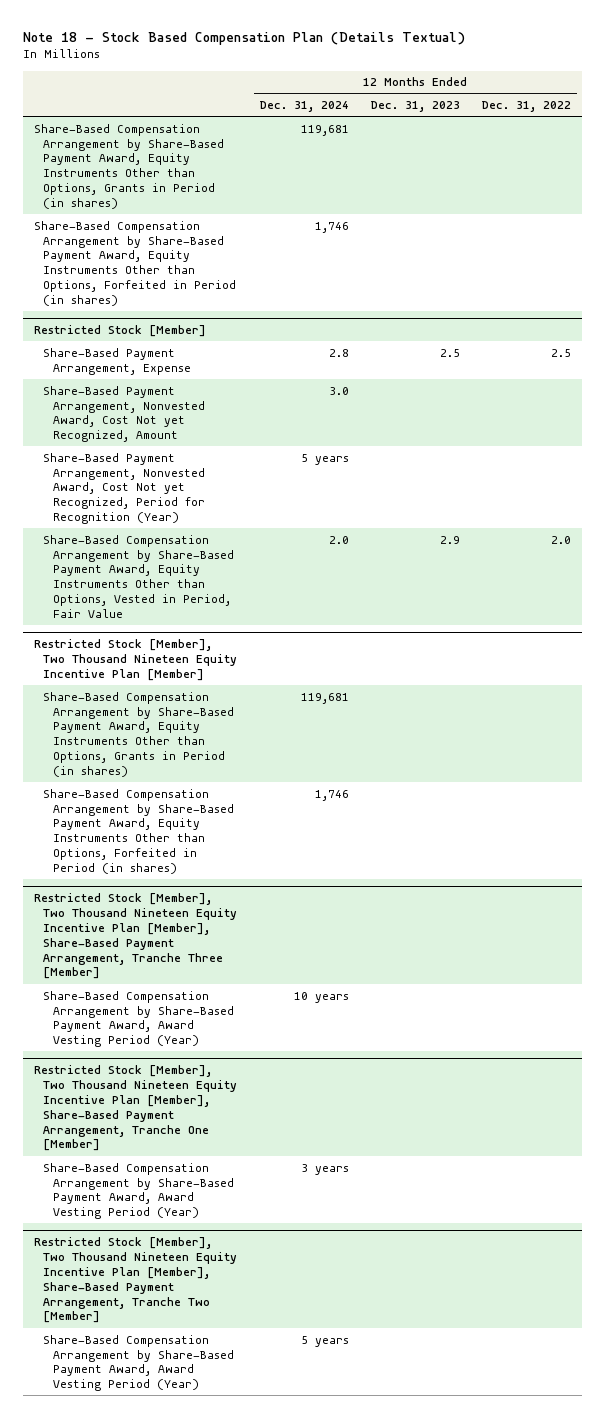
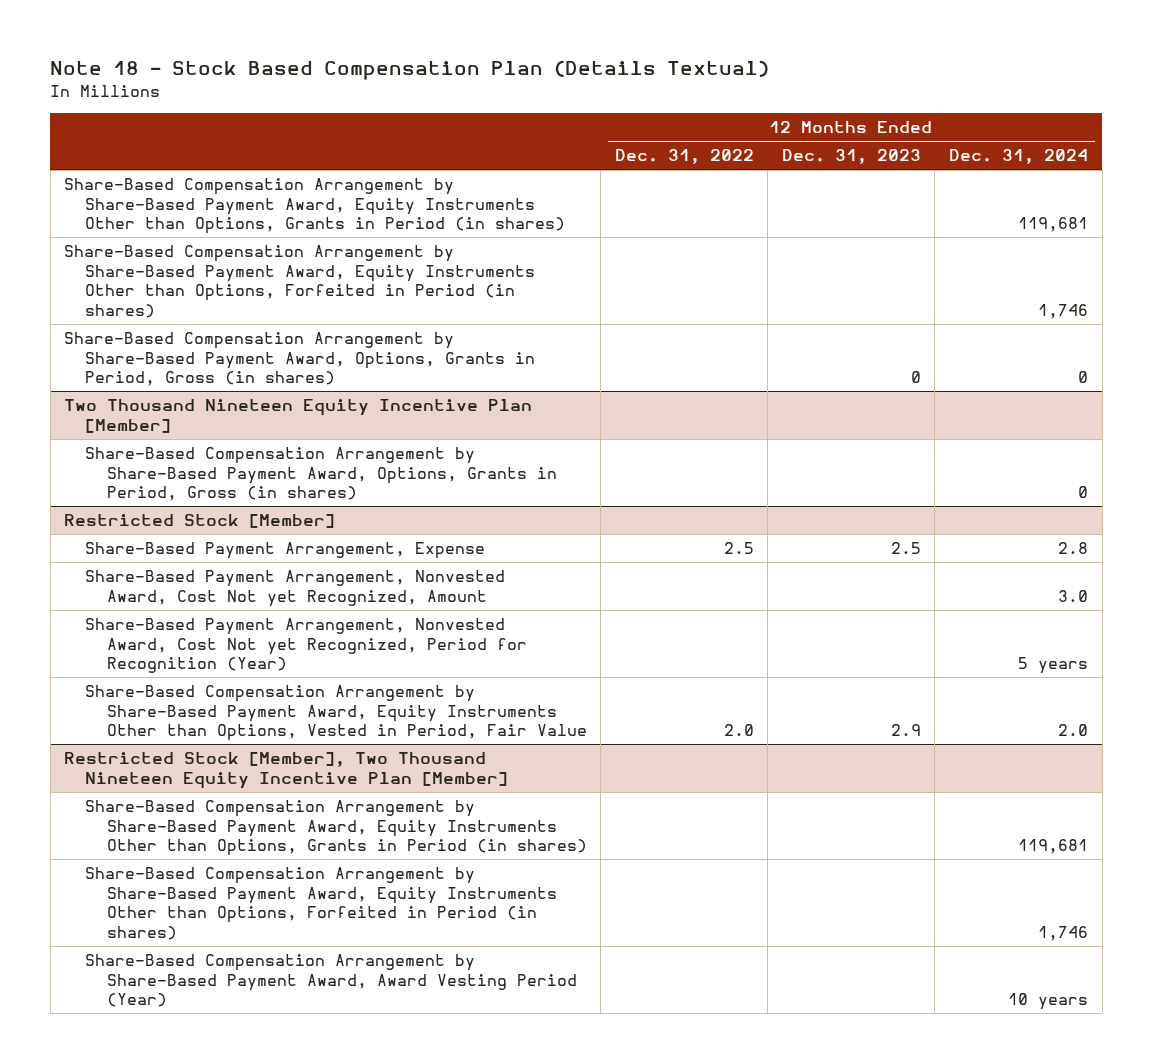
none -> [64,332,536,387] Share-Based Compensation Arrangement by Share-Based Payment Award, Options, Grants in Period, Gross (in shares)
none -> [64,399,533,433] Two Thousand Nineteen Equity Incentive Plan [Member]
none -> [85,447,557,502] Share-Based Compensation Arrangement by Share-Based Payment Award, Options, Grants in Period, Gross (in shares)
[34,893,238,980] Restricted Stock [Member], Two Thousand Nineteen Equity Incentive Plan [Member], Share-Based Payment Arrangement, Tranche Three [Member] -> none
[34,1065,238,1152] Restricted Stock [Member], Two Thousand Nineteen Equity Incentive Plan [Member], Share-Based Payment Arrangement, Tranche One [Member] -> none
[43,1162,234,1220] Share-Based Compensation Arrangement by Share-Based Payment Award, Award Vesting Period (Year) -> none
[34,1237,238,1324] Restricted Stock [Member], Two Thousand Nineteen Equity Incentive Plan [Member], Share-Based Payment Arrangement, Tranche Two [Member] -> none
[43,1334,234,1392] Share-Based Compensation Arrangement by Share-Based Payment Award, Award Vesting Period (Year) -> none

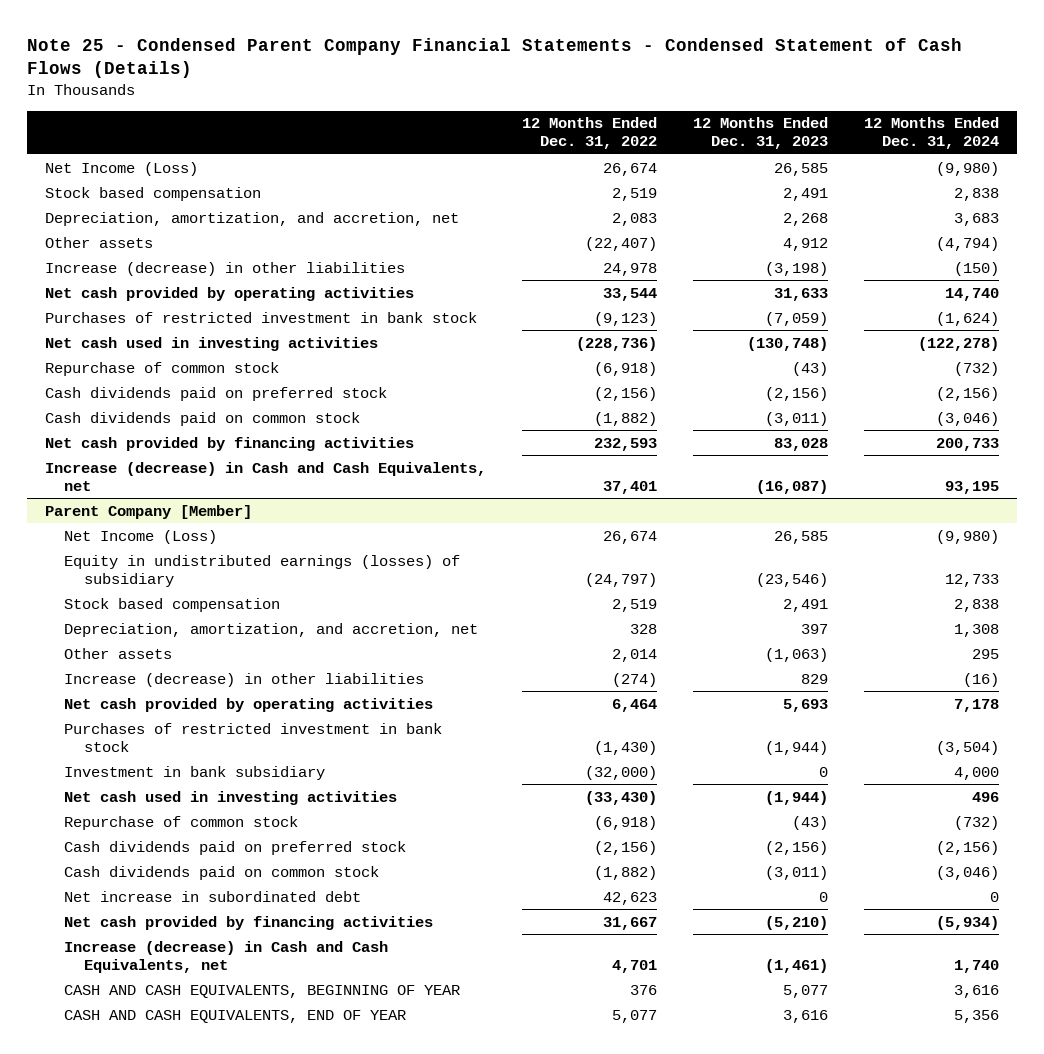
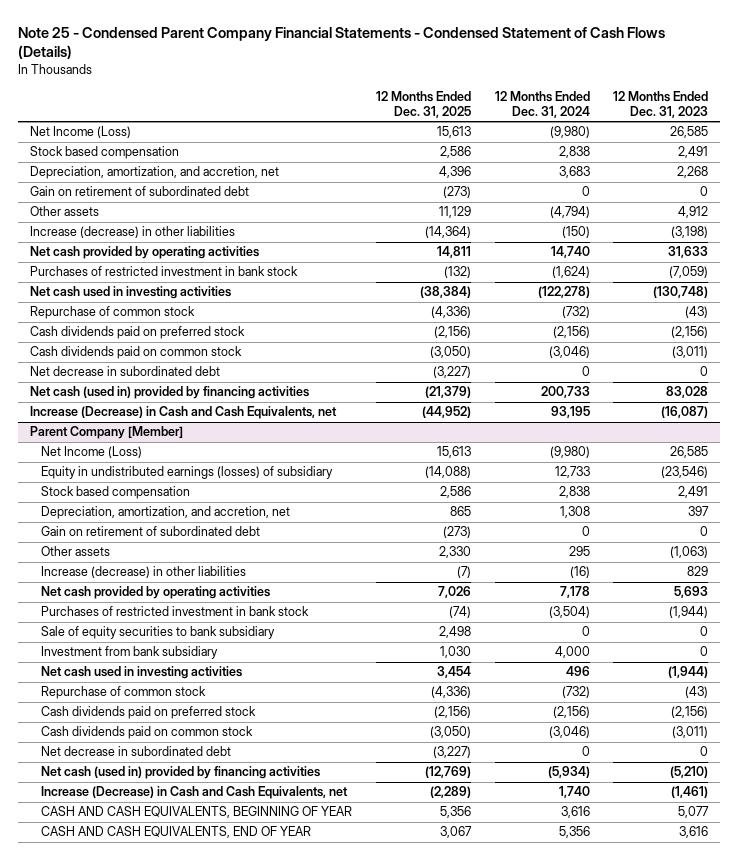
[521,117,657,150] 12 Months Ended Dec. 31, 2022 -> none
none -> [375,91,471,118] 12 Months Ended Dec. 31, 2025
none -> [30,186,250,197] Gain on retirement of subordinated debt
none -> [30,366,221,377] Net decrease in subordinated debt
[44,436,414,451] Net cash provided by financing activities -> [30,386,310,400] Net cash (used in) provided by financing activities
[44,461,486,491] Increase (decrease) in Cash and Cash Equivalents, net -> [30,406,338,420] Increase (Decrease) in Cash and Cash Equivalents, net
none -> [41,526,261,537] Gain on retirement of subordinated debt
none -> [41,626,276,640] Sale of equity securities to bank subsidiary
[64,765,326,780] Investment in bank subsidiary -> [41,646,219,660] Investment from bank subsidiary
[64,890,362,902] Net increase in subordinated debt -> [41,746,232,757] Net decrease in subordinated debt
[64,915,434,930] Net cash provided by financing activities -> [41,766,321,780] Net cash (used in) provided by financing activities
[64,940,389,973] Increase (decrease) in Cash and Cash Equivalents, net -> [41,786,349,800] Increase (Decrease) in Cash and Cash Equivalents, net

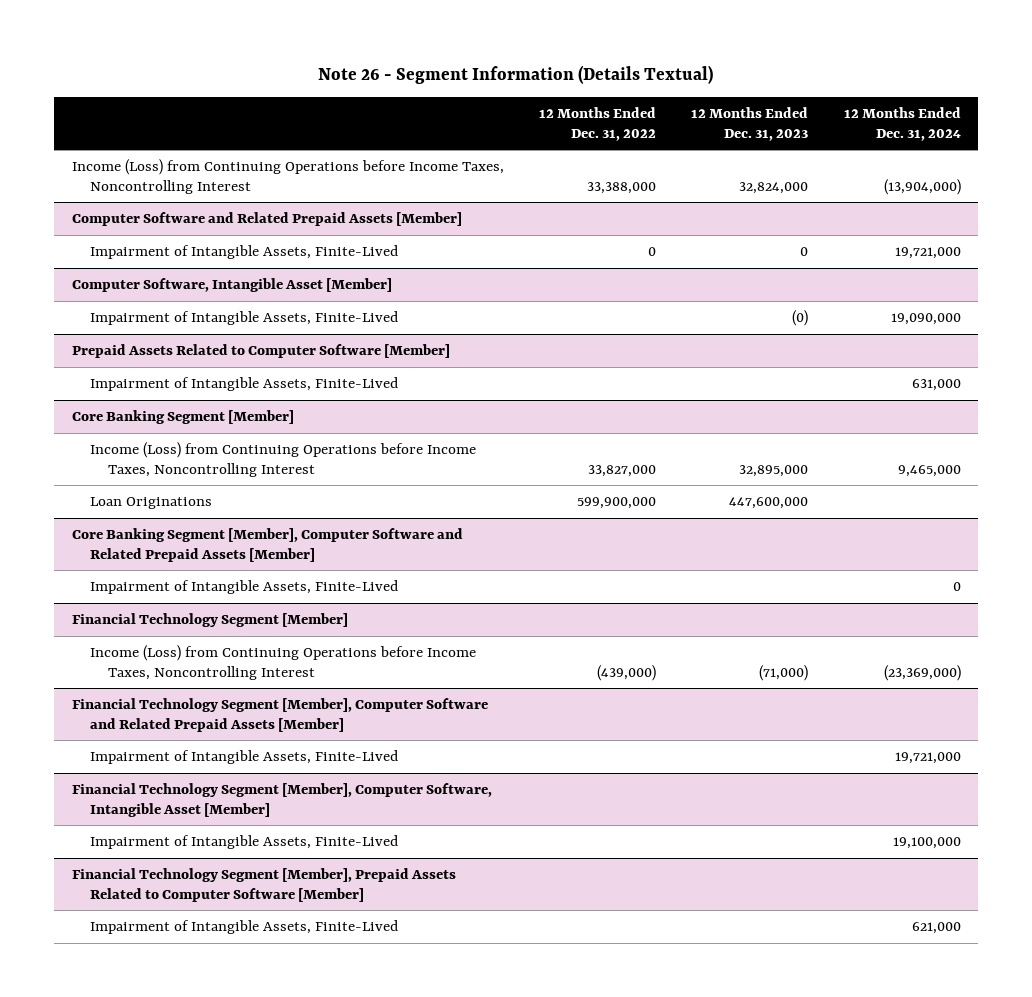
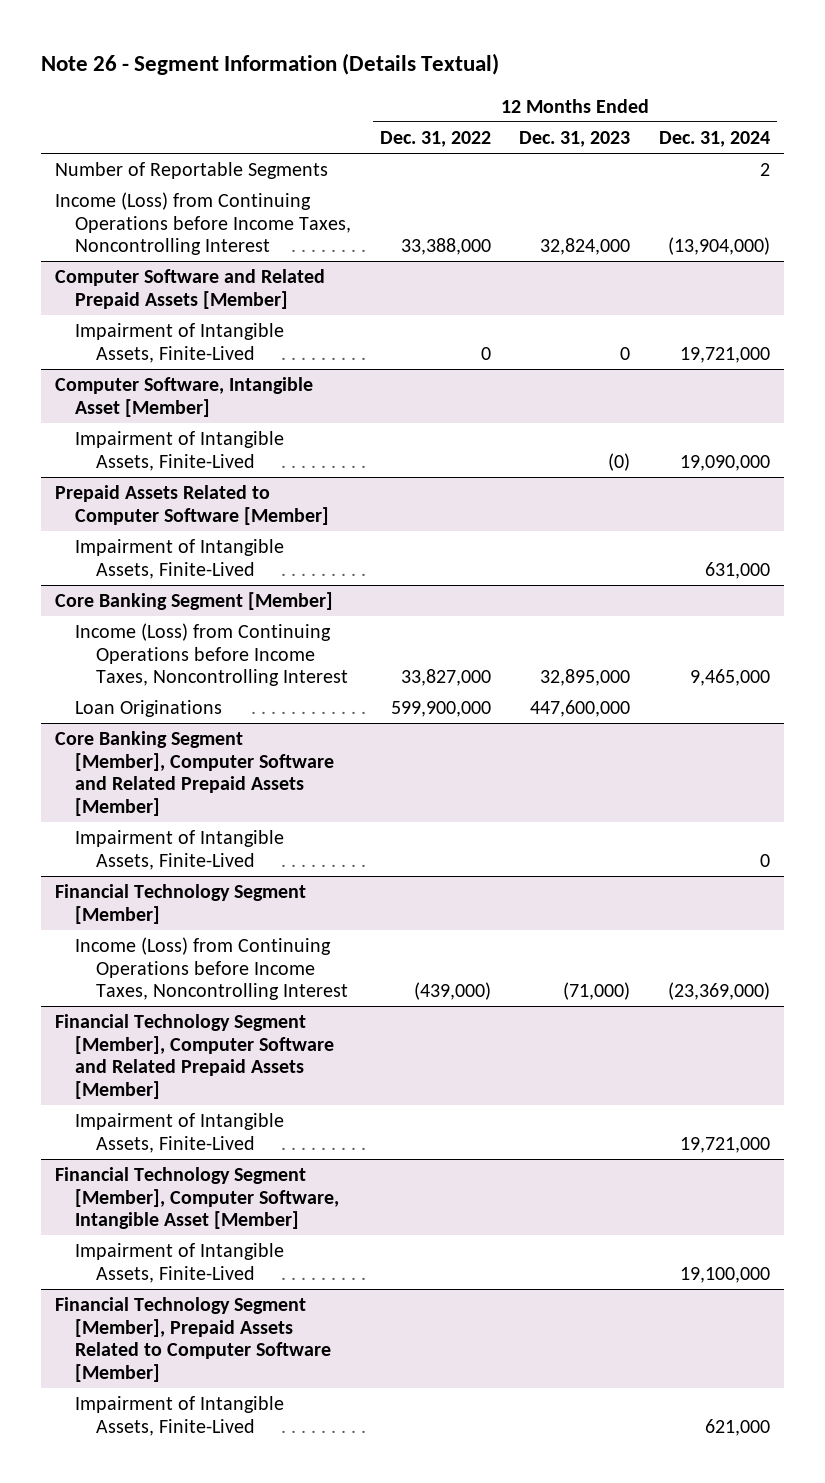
none -> [55,161,329,179] Number of Reportable Segments

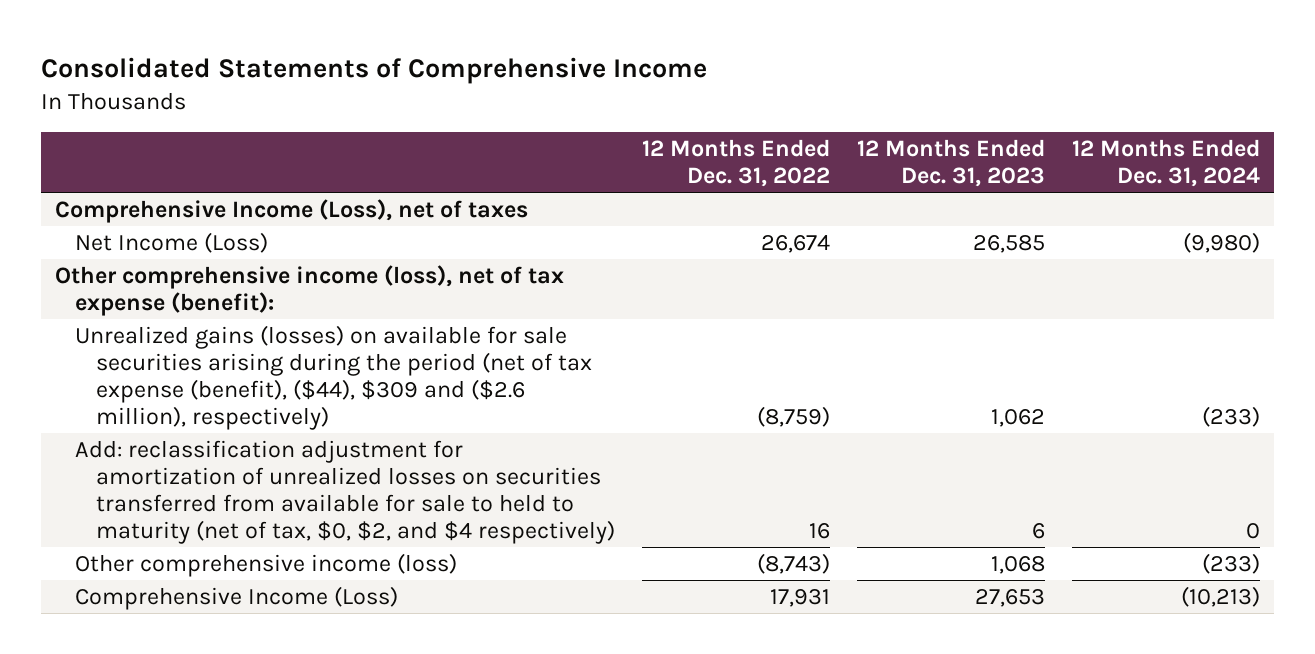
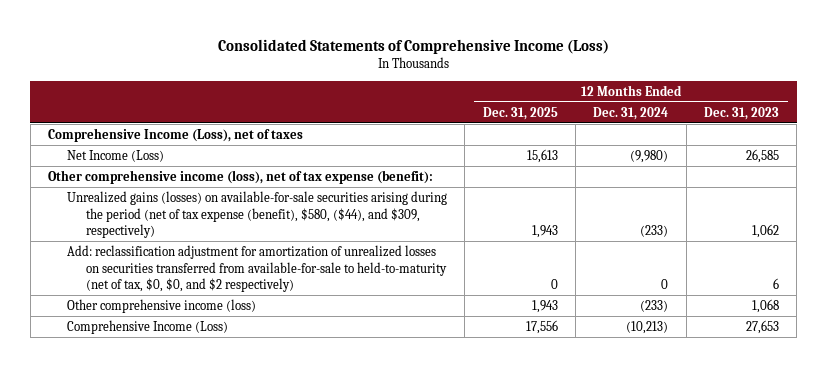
[41,57,708,85] Consolidated Statements of Comprehensive Income -> [217,38,609,54] Consolidated Statements of Comprehensive Income (Loss)
[642,138,831,188] 12 Months Ended Dec. 31, 2022 -> none
none -> [482,106,558,120] Dec. 31, 2025
[75,324,593,430] Unrealized gains (losses) on available for sale securities arising during the period (net of tax expense (benefit), ($44), $309 and ($2.6 million), respectively) -> [67,190,448,239] Unrealized gains (losses) on available-for-sale securities arising during the period (net of tax expense (benefit), $580, ($44), and $309, respectively)
[75,439,616,544] Add: reclassification adjustment for amortization of unrealized losses on securities transferred from available for sale to held to maturity (net of tax, $0, $2, and $4 respectively) -> [67,244,448,293] Add: reclassification adjustment for amortization of unrealized losses on securities transferred from available-for-sale to held-to-maturity (net of tax, $0, $0, and $2 respectively)

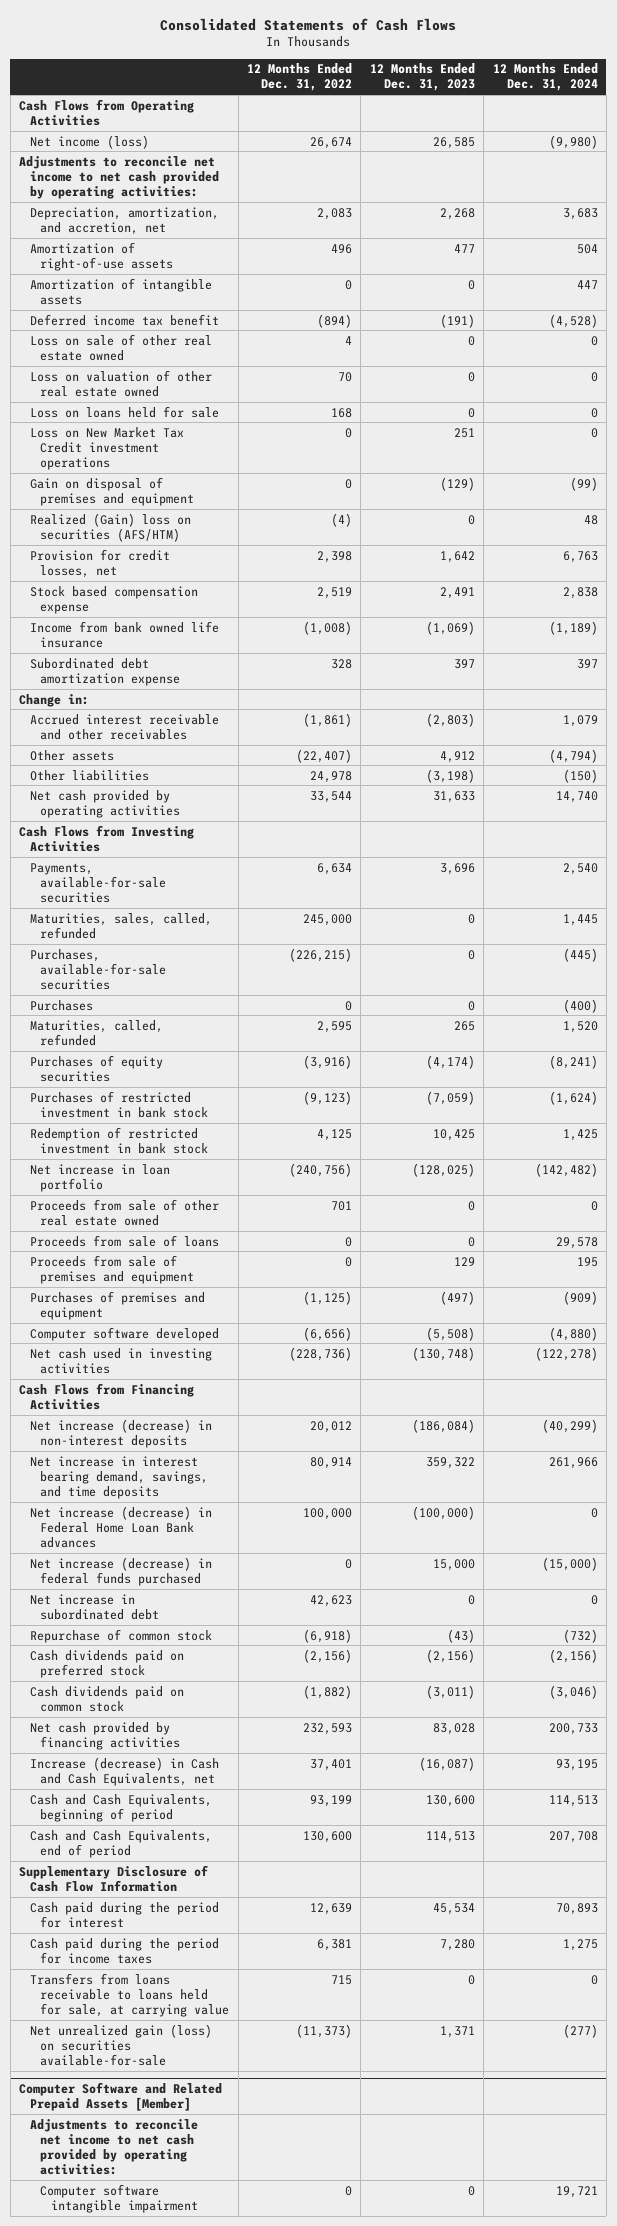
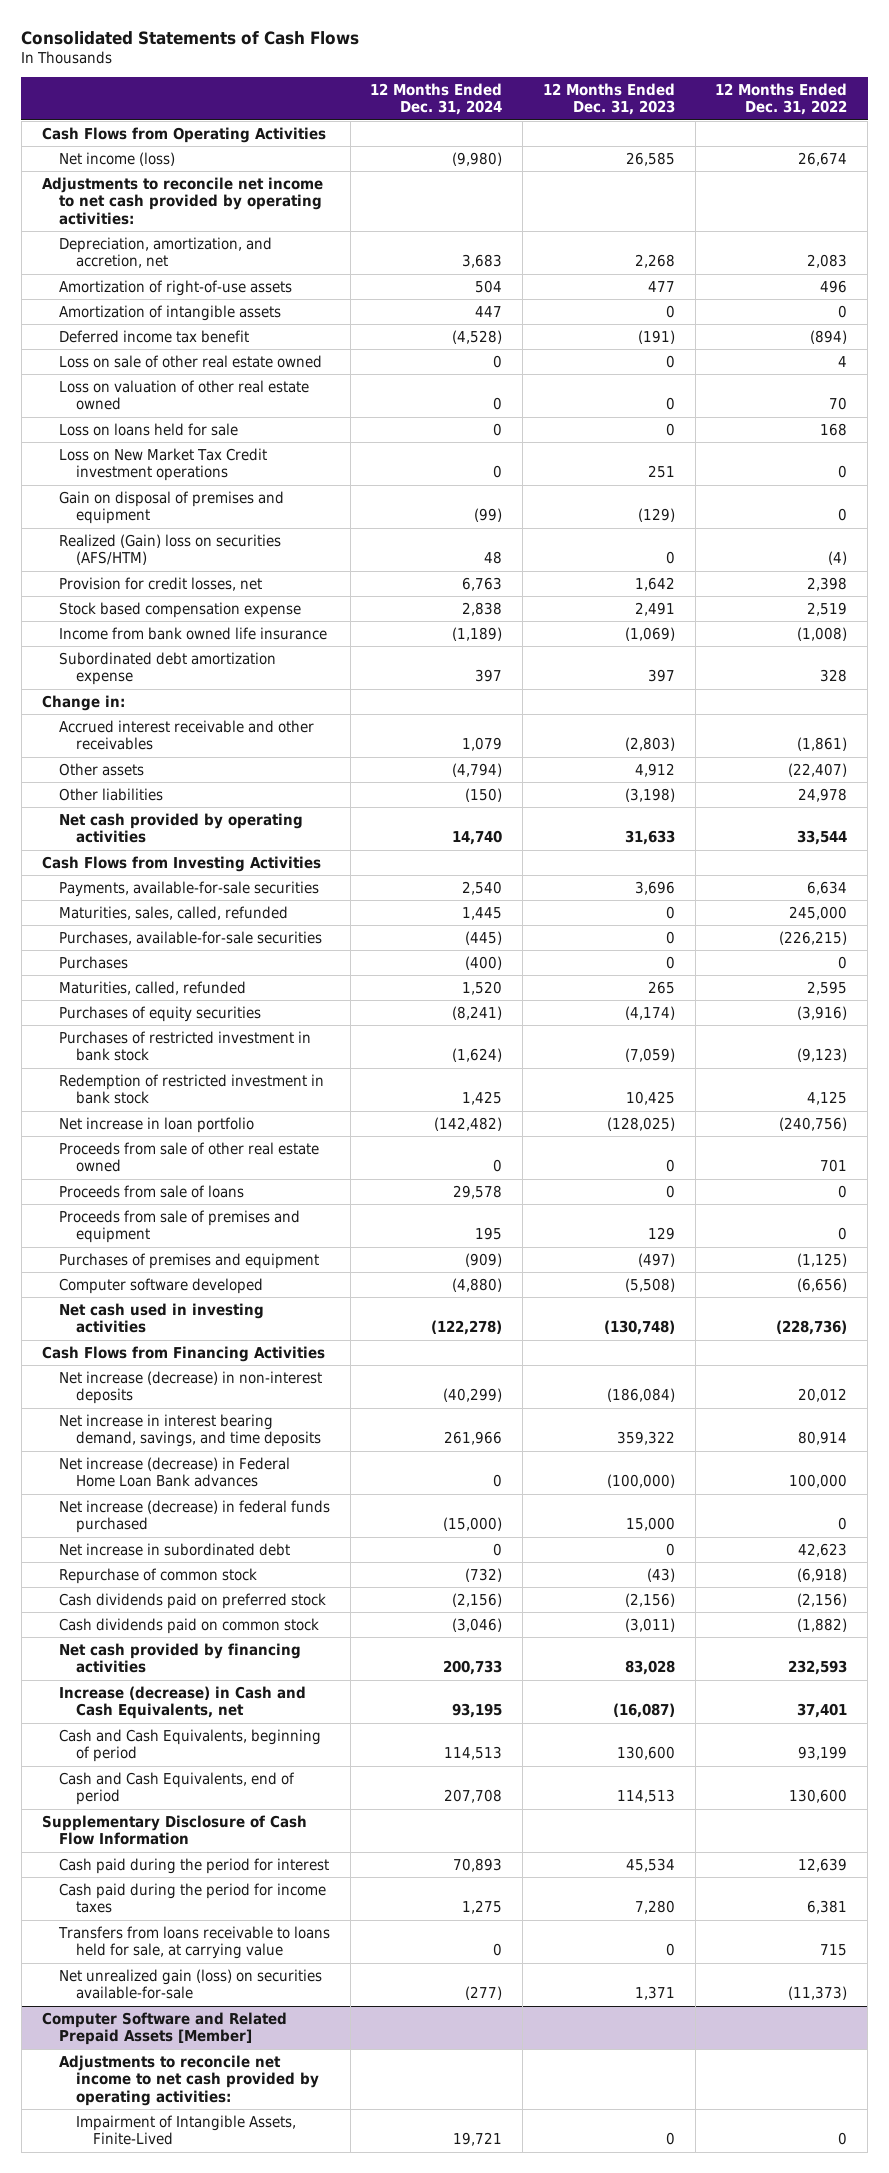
[40,2183,198,2213] Computer software intangible impairment -> [76,2114,297,2146] Impairment of Intangible Assets, Finite-Lived

